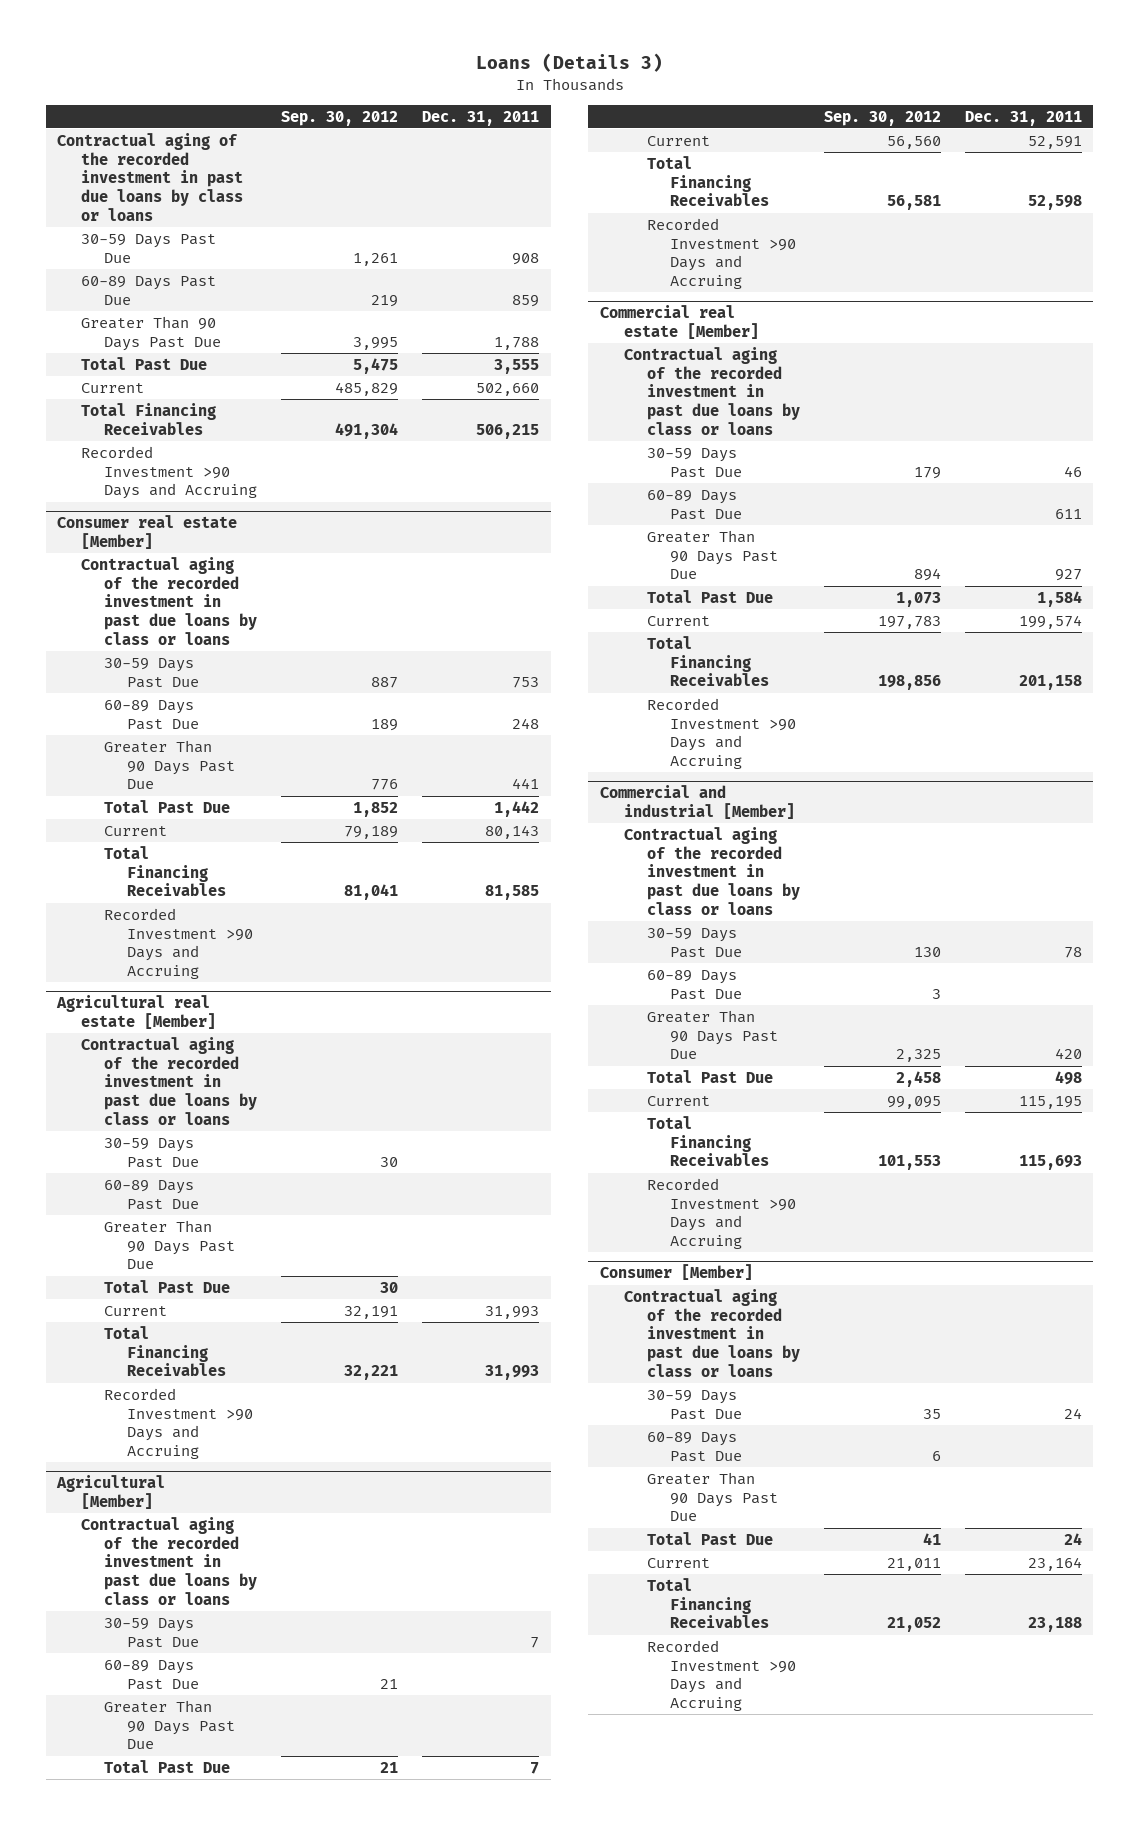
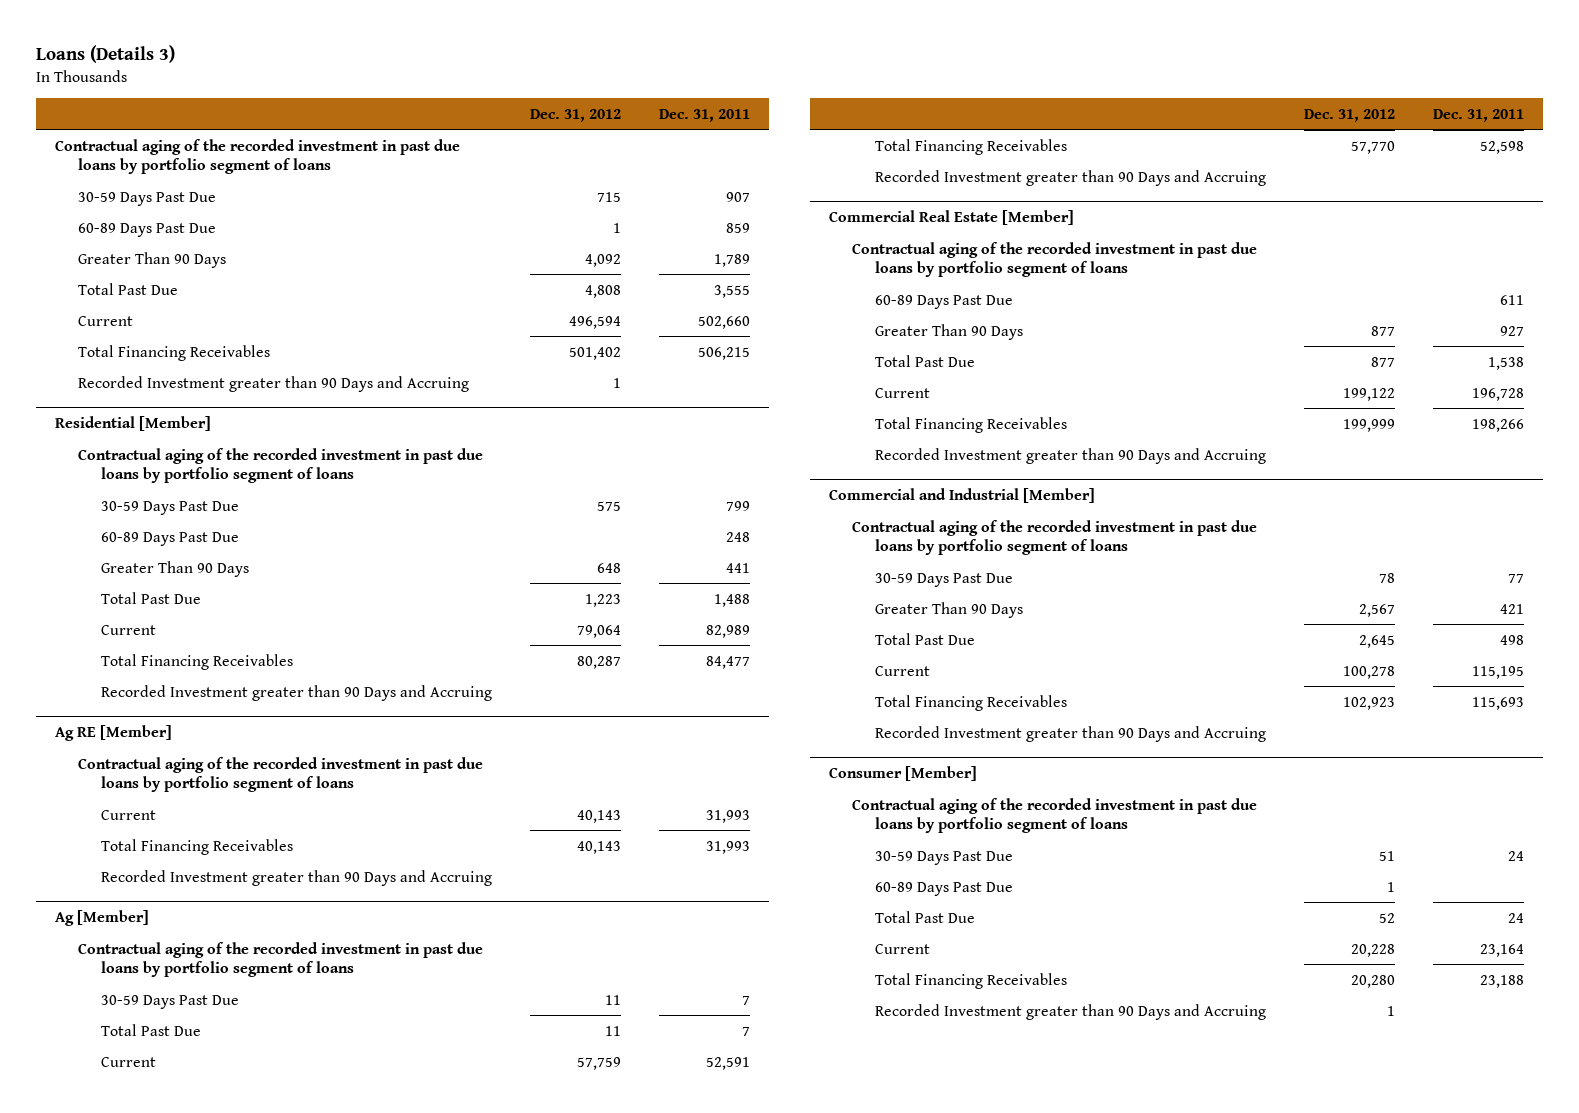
[280,110,398,126] Sep. 30, 2012 -> none
none -> [530,108,622,122] Dec. 31, 2012
[57,132,243,221] Contractual aging of the recorded investment in past due loans by class or loans -> [54,138,460,175] Contractual aging of the recorded investment in past due loans by portfolio segment of loans
[511,252,539,265] 908 -> [726,191,751,202] 907
[80,315,222,351] Greater Than 90 Days Past Due -> [77,251,226,268] Greater Than 90 Days
[493,336,539,350] 1,788 -> [714,253,751,267] 1,789
[57,515,238,549] Consumer real estate [Member] -> none
[80,445,258,500] Recorded Investment >90 Days and Accruing -> [77,375,469,392] Recorded Investment greater than 90 Days and Accruing
none -> [54,416,211,432] Residential [Member]
[80,556,258,645] Contractual aging of the recorded investment in past due loans by class or loans -> [77,447,483,484] Contractual aging of the recorded investment in past due loans by portfolio segment of loans
[511,676,539,688] 753 -> [726,500,751,511] 799
[56,995,216,1029] Agricultural real estate [Member] -> none
[104,1137,200,1168] 30-59 Days Past Due -> none
[104,1179,200,1210] 60-89 Days Past Due -> none
[104,1219,236,1270] Greater Than 90 Days Past Due -> none
[104,1279,231,1293] Total Past Due -> none
[104,739,236,790] Greater Than 90 Days Past Due -> [100,560,249,577] Greater Than 90 Days
[493,800,539,817] 1,442 -> [714,593,751,607] 1,488
[484,824,539,839] 80,143 -> [706,624,751,638] 82,989
[484,885,539,901] 81,585 -> [706,655,751,669] 84,477
[104,907,254,979] Recorded Investment >90 Days and Accruing -> [100,684,492,701] Recorded Investment greater than 90 Days and Accruing
none -> [54,725,172,742] Ag RE [Member]
[80,1036,258,1125] Contractual aging of the recorded investment in past due loans by class or loans -> [77,756,483,793] Contractual aging of the recorded investment in past due loans by portfolio segment of loans
[56,1475,166,1509] Agricultural [Member] -> none
[104,1387,254,1459] Recorded Investment >90 Days and Accruing -> [100,869,492,886] Recorded Investment greater than 90 Days and Accruing
none -> [54,910,149,927] Ag [Member]
[80,1516,258,1605] Contractual aging of the recorded investment in past due loans by class or loans -> [77,941,483,978] Contractual aging of the recorded investment in past due loans by portfolio segment of loans
[104,1659,200,1690] 60-89 Days Past Due -> none
[104,1699,236,1750] Greater Than 90 Days Past Due -> none
[647,447,743,478] 30-59 Days Past Due -> none
[647,217,797,289] Recorded Investment >90 Days and Accruing -> [874,169,1266,186] Recorded Investment greater than 90 Days and Accruing
[600,305,759,339] Commercial real estate [Member] -> [828,210,1074,226] Commercial Real Estate [Member]
[623,346,801,435] Contractual aging of the recorded investment in past due loans by class or loans -> [851,241,1257,278] Contractual aging of the recorded investment in past due loans by portfolio segment of loans
[647,969,743,1000] 60-89 Days Past Due -> none
[647,529,779,580] Greater Than 90 Days Past Due -> [874,323,1023,340] Greater Than 90 Days
[1036,590,1082,607] 1,584 -> [1488,356,1525,370] 1,538
[1018,614,1082,629] 199,574 -> [1472,387,1525,401] 196,728
[1018,675,1082,691] 201,158 -> [1472,418,1525,432] 198,266
[647,697,797,769] Recorded Investment >90 Days and Accruing -> [874,447,1266,464] Recorded Investment greater than 90 Days and Accruing
[600,785,795,819] Commercial and industrial [Member] -> [828,488,1095,504] Commercial and Industrial [Member]
[623,826,801,915] Contractual aging of the recorded investment in past due loans by class or loans -> [851,519,1257,556] Contractual aging of the recorded investment in past due loans by portfolio segment of loans
[1063,946,1082,958] 78 -> [1508,573,1525,583] 77
[647,1009,779,1060] Greater Than 90 Days Past Due -> [874,601,1023,618] Greater Than 90 Days
[1054,1048,1082,1060] 420 -> [1500,603,1525,614] 421
[647,1177,797,1249] Recorded Investment >90 Days and Accruing -> [874,725,1266,742] Recorded Investment greater than 90 Days and Accruing
[623,1288,801,1377] Contractual aging of the recorded investment in past due loans by class or loans -> [851,797,1257,834] Contractual aging of the recorded investment in past due loans by portfolio segment of loans
[647,1471,779,1522] Greater Than 90 Days Past Due -> none
[647,1639,797,1711] Recorded Investment >90 Days and Accruing -> [874,1003,1266,1020] Recorded Investment greater than 90 Days and Accruing

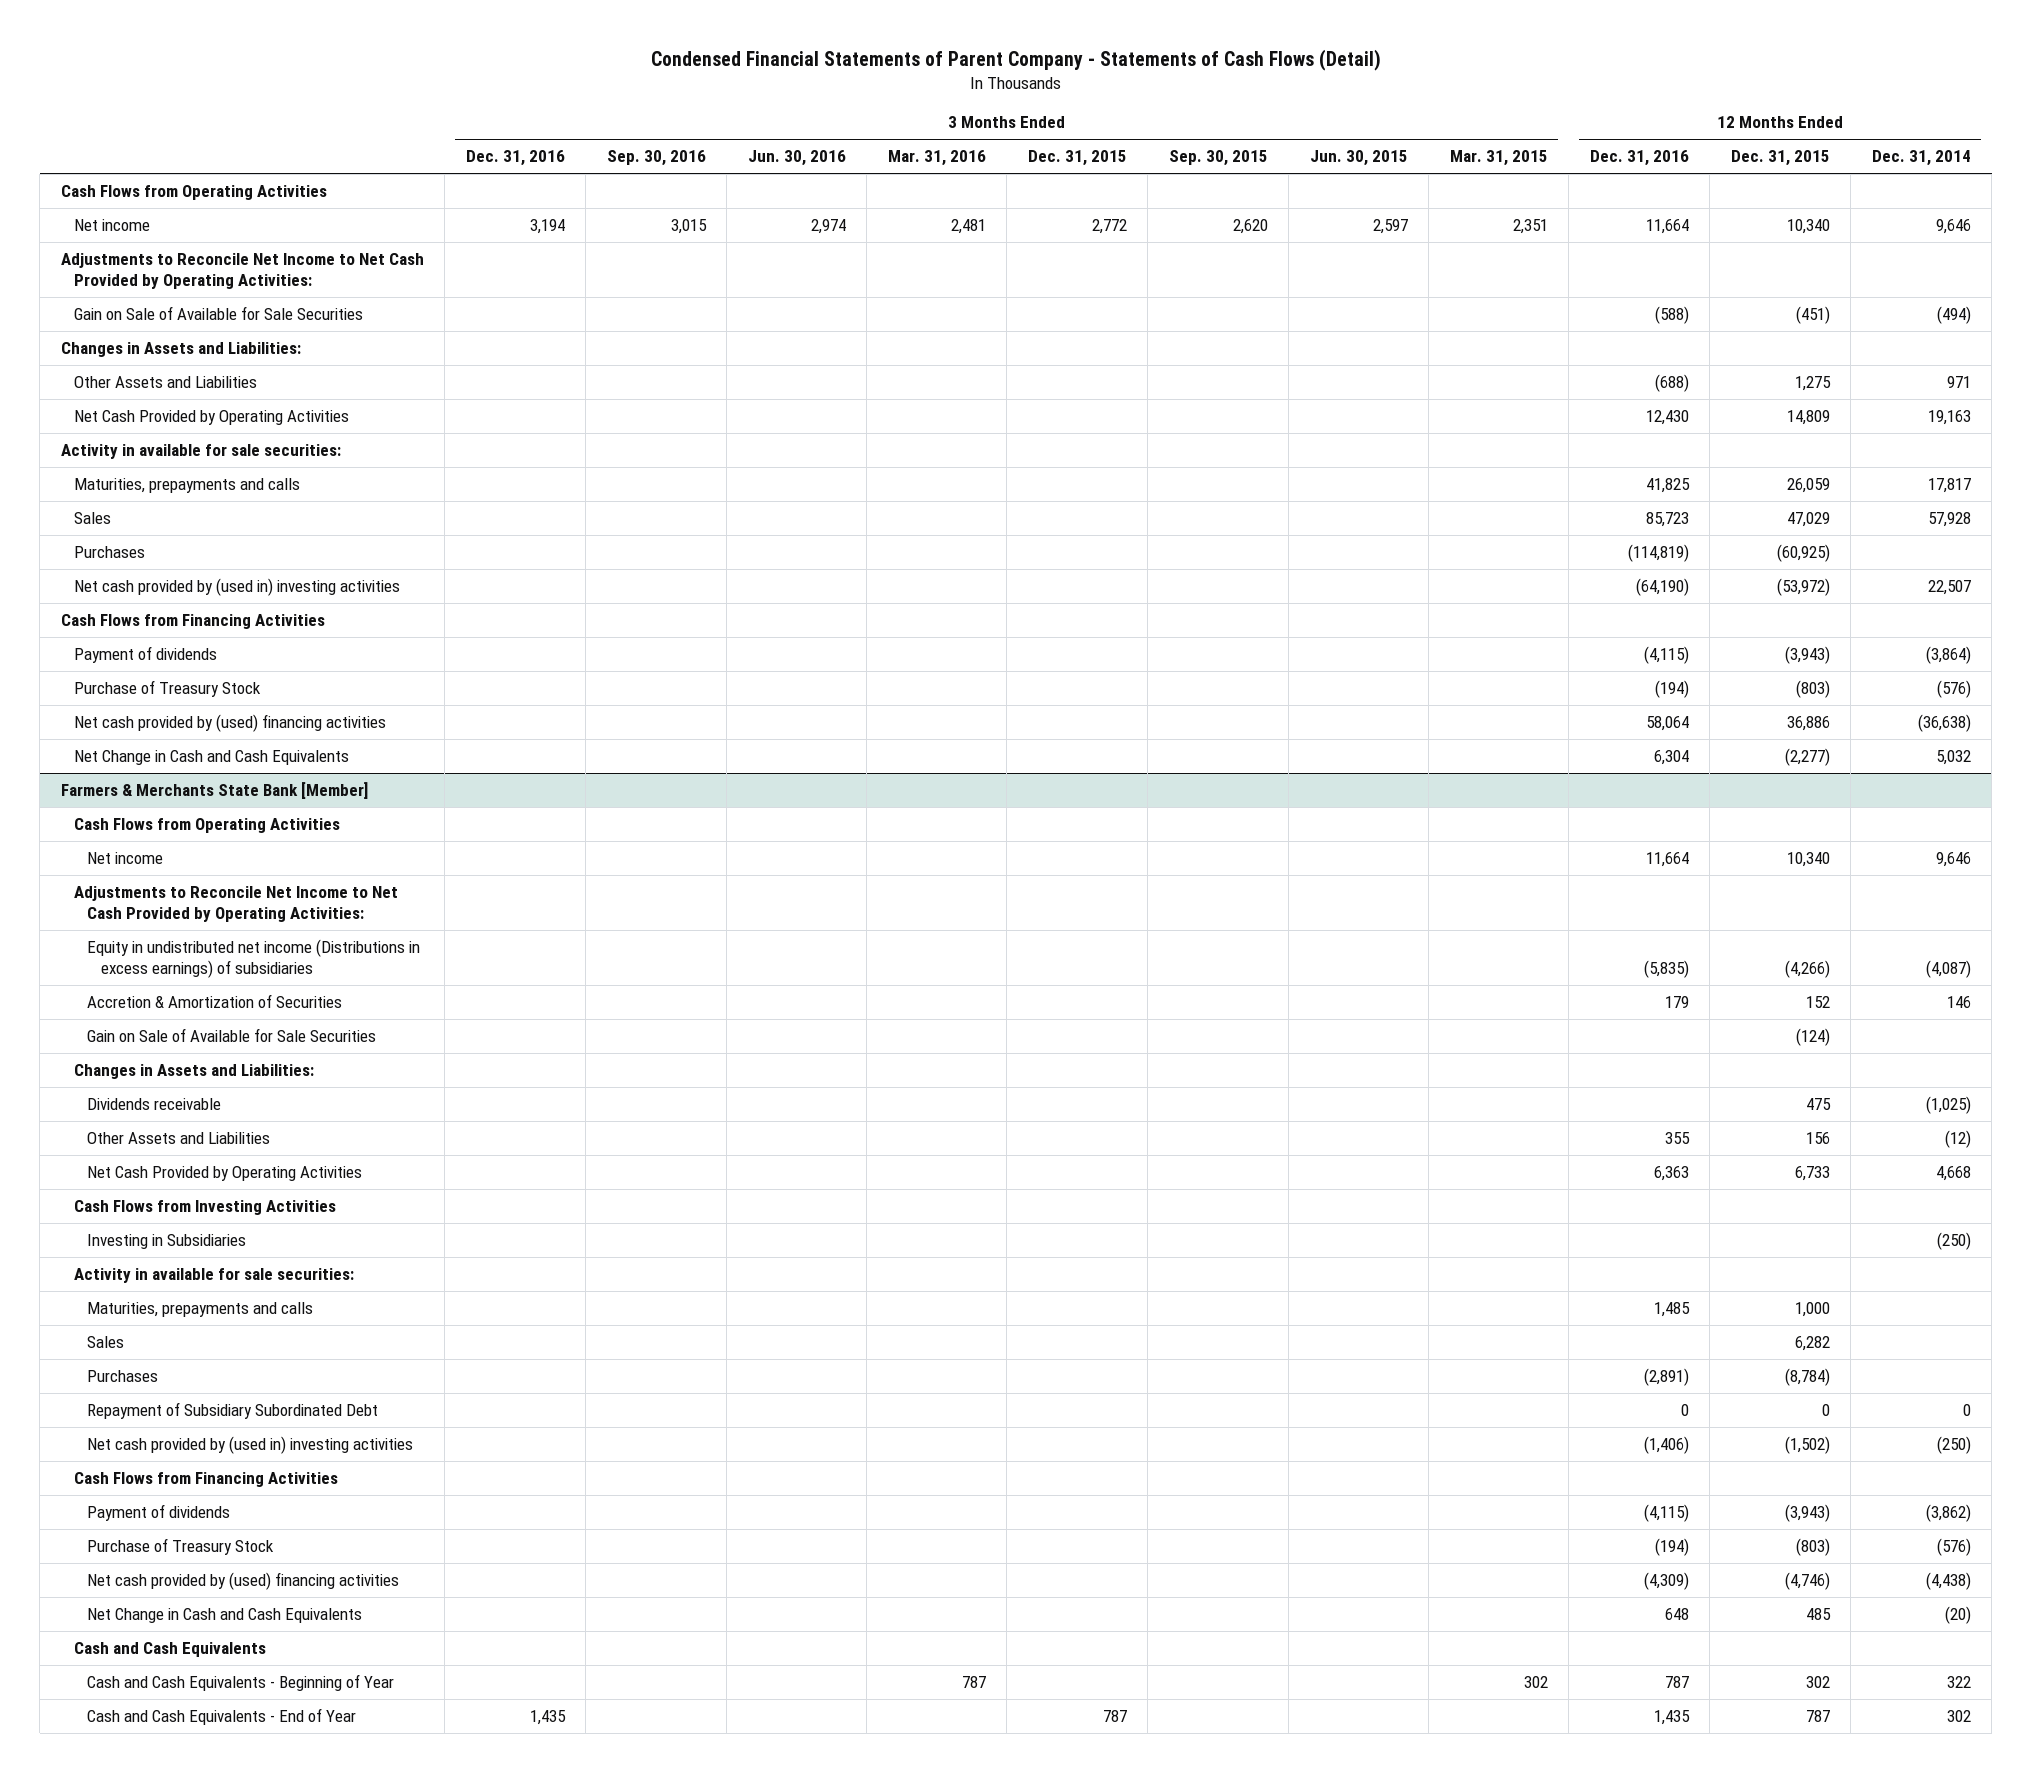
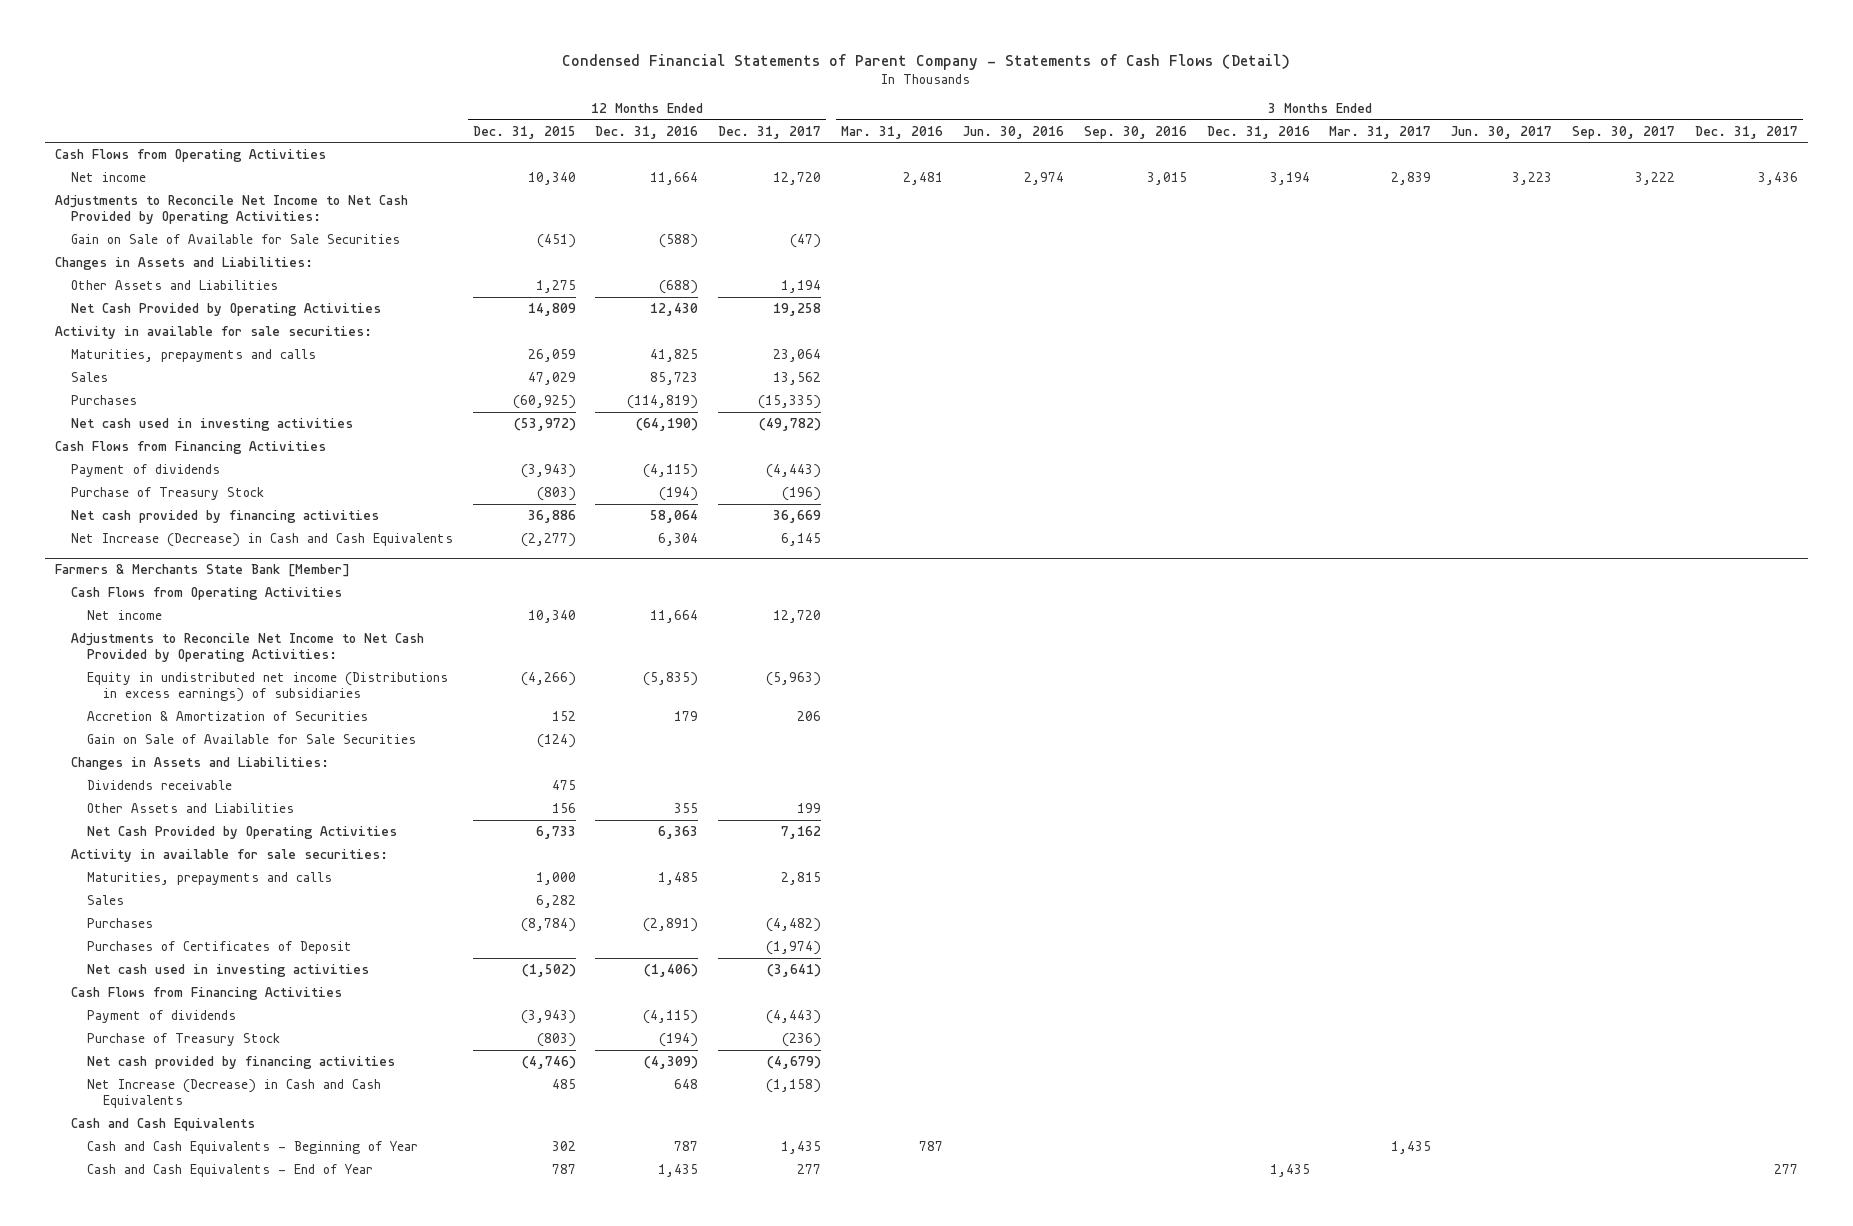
[1027,150,1127,167] Dec. 31, 2015 -> none
[1168,150,1268,167] Sep. 30, 2015 -> none
[1309,150,1408,167] Jun. 30, 2015 -> none
[1449,150,1548,167] Mar. 31, 2015 -> none
[1871,150,1971,167] Dec. 31, 2014 -> none
none -> [718,125,822,139] Dec. 31, 2017
none -> [1329,125,1432,139] Mar. 31, 2017
none -> [1451,125,1553,139] Jun. 30, 2017
none -> [1572,125,1676,139] Sep. 30, 2017
none -> [1694,125,1798,139] Dec. 31, 2017
[74,577,401,596] Net cash provided by (used in) investing activities -> [70,417,353,431] Net cash used in investing activities
[74,713,387,732] Net cash provided by (used) financing activities -> [70,509,379,523] Net cash provided by financing activities
[74,749,350,765] Net Change in Cash and Cash Equivalents -> [70,532,453,547] Net Increase (Decrease) in Cash and Cash Equivalents
[74,1199,337,1215] Cash Flows from Investing Activities -> none
[87,1233,247,1249] Investing in Subsidiaries -> none
[87,1401,379,1419] Repayment of Subsidiary Subordinated Debt -> none
none -> [86,940,352,954] Purchases of Certificates of Deposit
[87,1435,414,1454] Net cash provided by (used in) investing activities -> [86,963,369,977] Net cash used in investing activities
[87,1571,400,1590] Net cash provided by (used) financing activities -> [86,1055,395,1069] Net cash provided by financing activities
[87,1607,363,1623] Net Change in Cash and Cash Equivalents -> [86,1078,381,1109] Net Increase (Decrease) in Cash and Cash Equivalents

